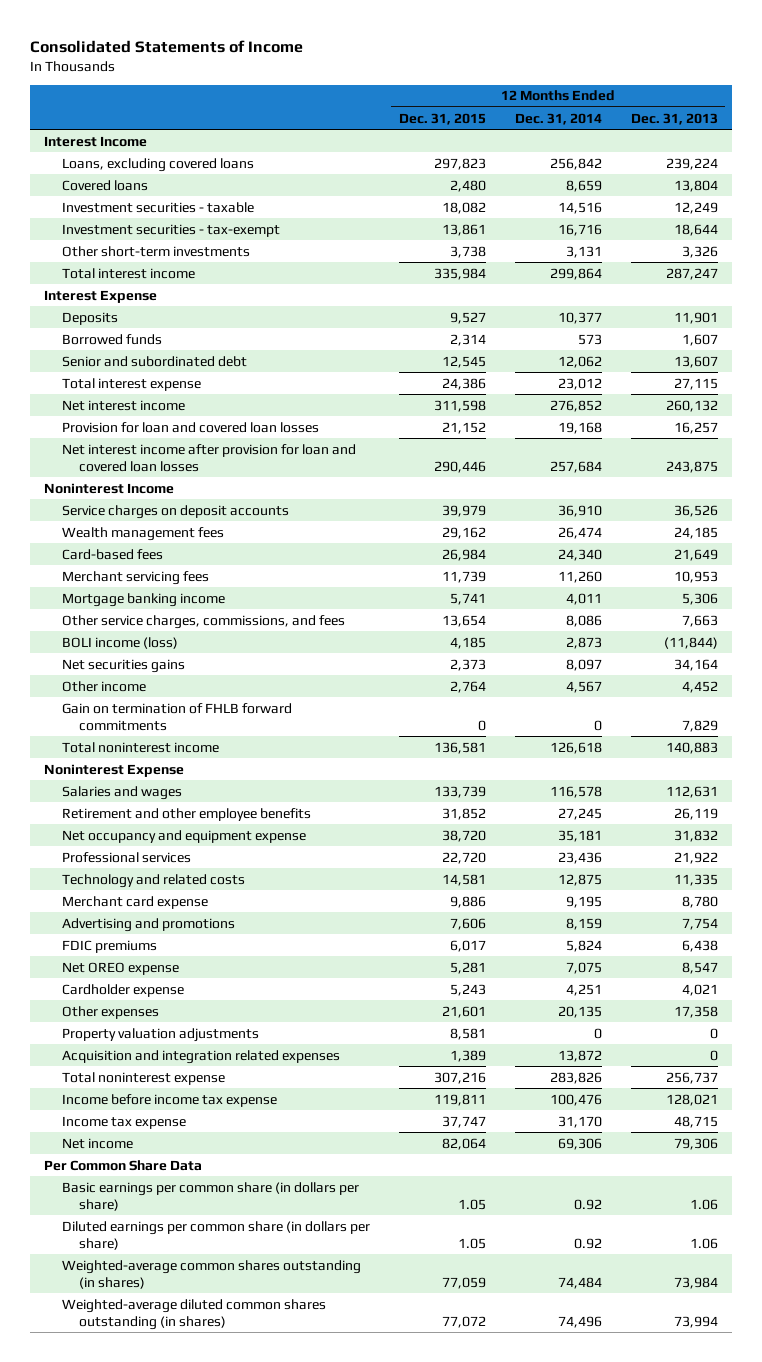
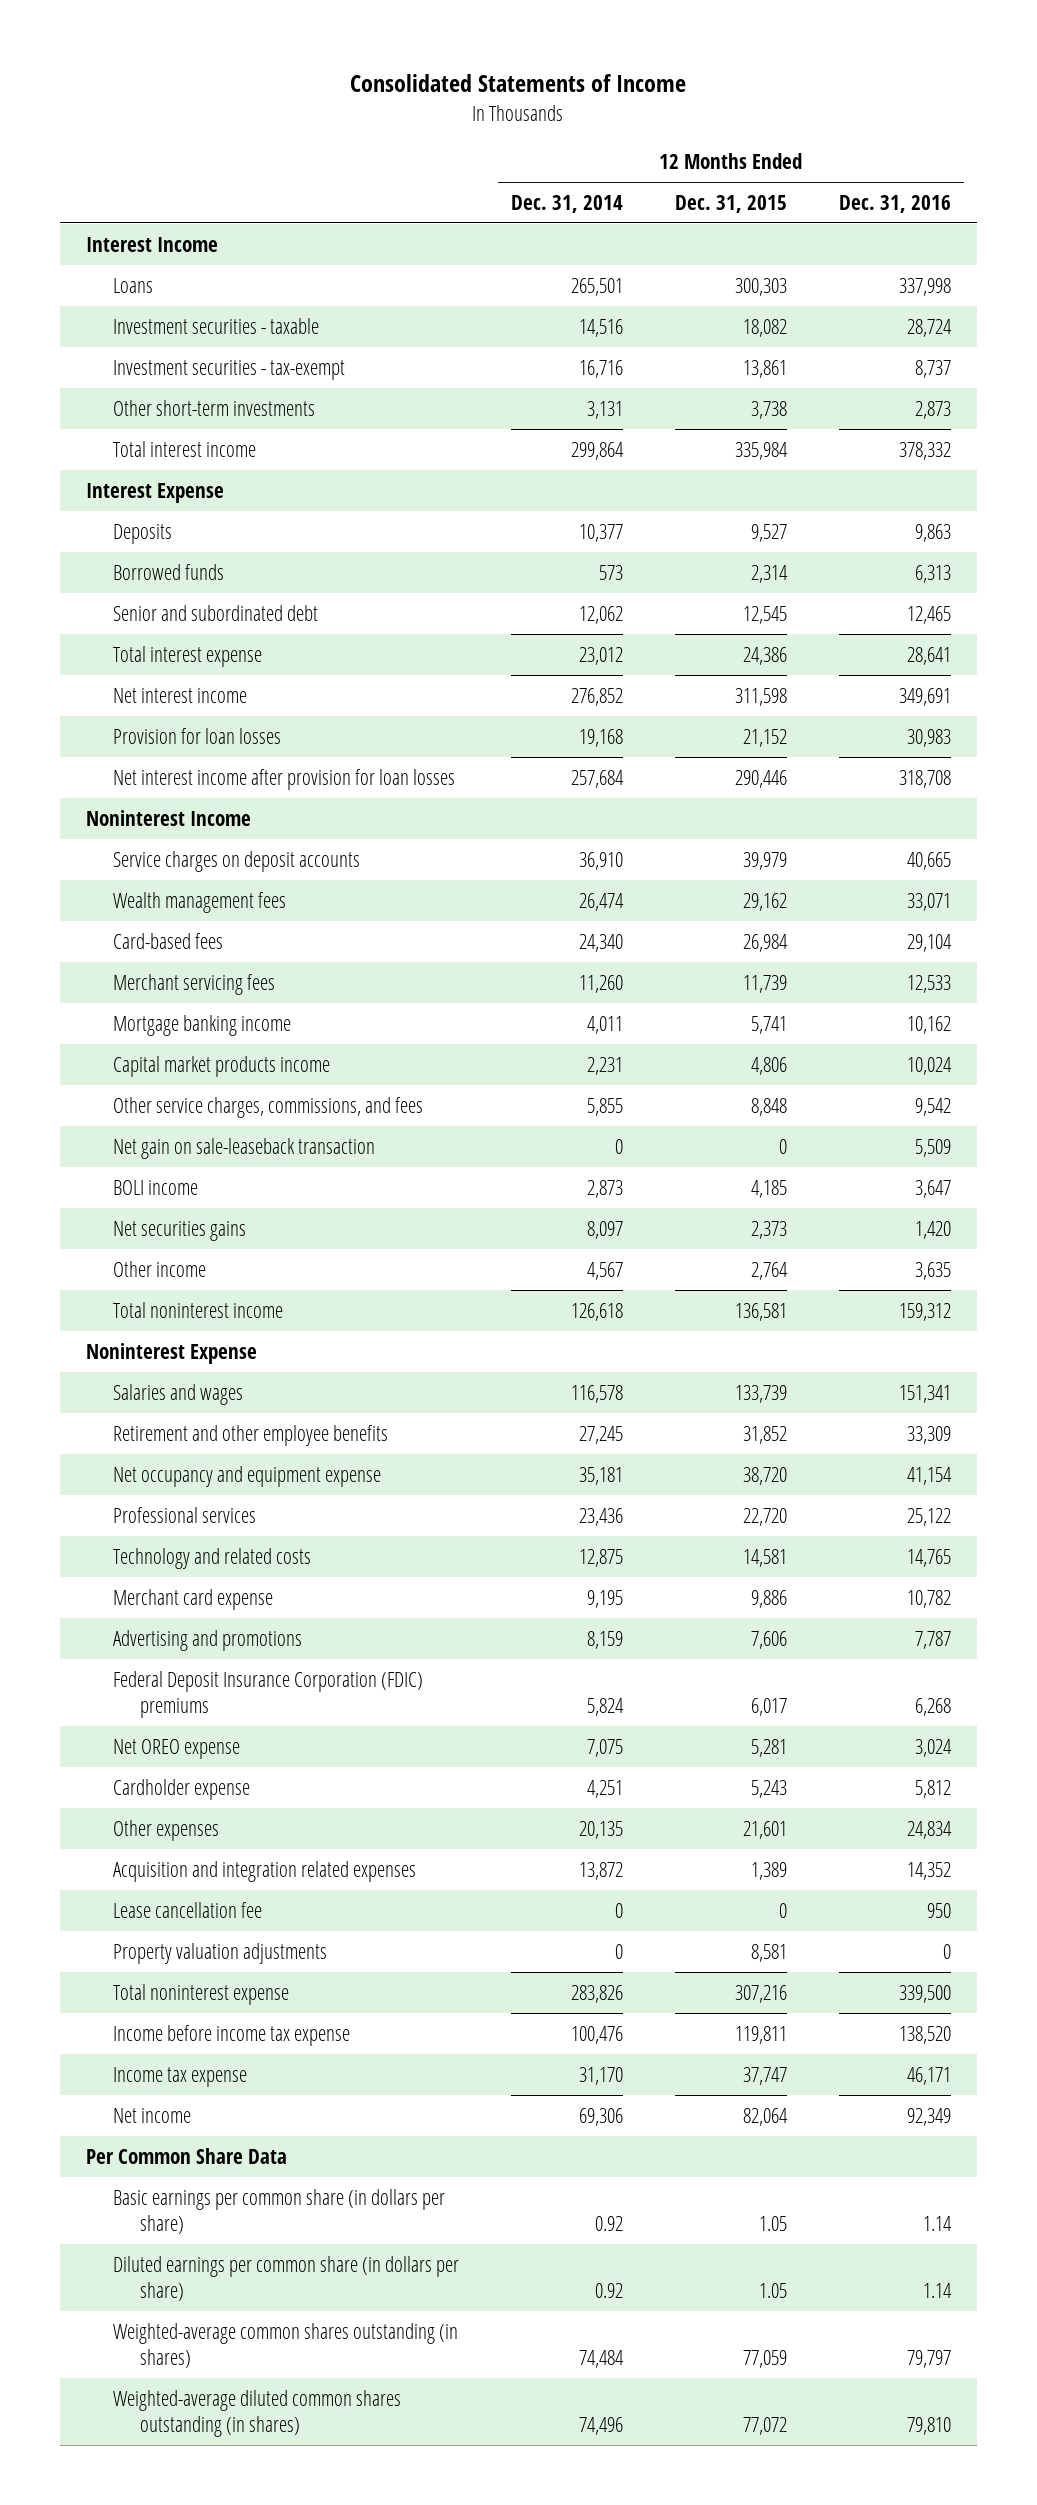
[630,112,718,125] Dec. 31, 2013 -> none
none -> [838,194,951,213] Dec. 31, 2016
[61,179,148,191] Covered loans -> none
[61,157,254,172] Loans, excluding covered loans -> [112,277,153,293] Loans
[433,157,486,170] 297,823 -> [734,277,787,296] 300,303
[549,157,602,170] 256,842 -> [570,277,623,296] 265,501
[61,421,319,433] Provision for loan and covered loan losses -> [112,727,281,744] Provision for loan losses
[61,443,356,472] Net interest income after provision for loan and covered loan losses -> [112,768,455,790] Net interest income after provision for loan losses
none -> [112,1055,330,1077] Capital market products income
[441,614,486,627] 13,654 -> [750,1097,787,1116] 8,848
[565,614,602,627] 8,086 -> [586,1097,623,1116] 5,855
none -> [112,1137,375,1159] Net gain on sale-leaseback transaction
[61,636,178,649] BOLI income (loss) -> [112,1179,198,1195] BOLI income
[61,702,292,731] Gain on termination of FHLB forward commitments -> none
[61,939,157,953] FDIC premiums -> [112,1670,423,1719] Federal Deposit Insurance Corporation (FDIC) premiums
none -> [112,1901,262,1918] Lease cancellation fee
[61,1027,259,1042] Property valuation adjustments -> [112,1942,327,1964] Property valuation adjustments

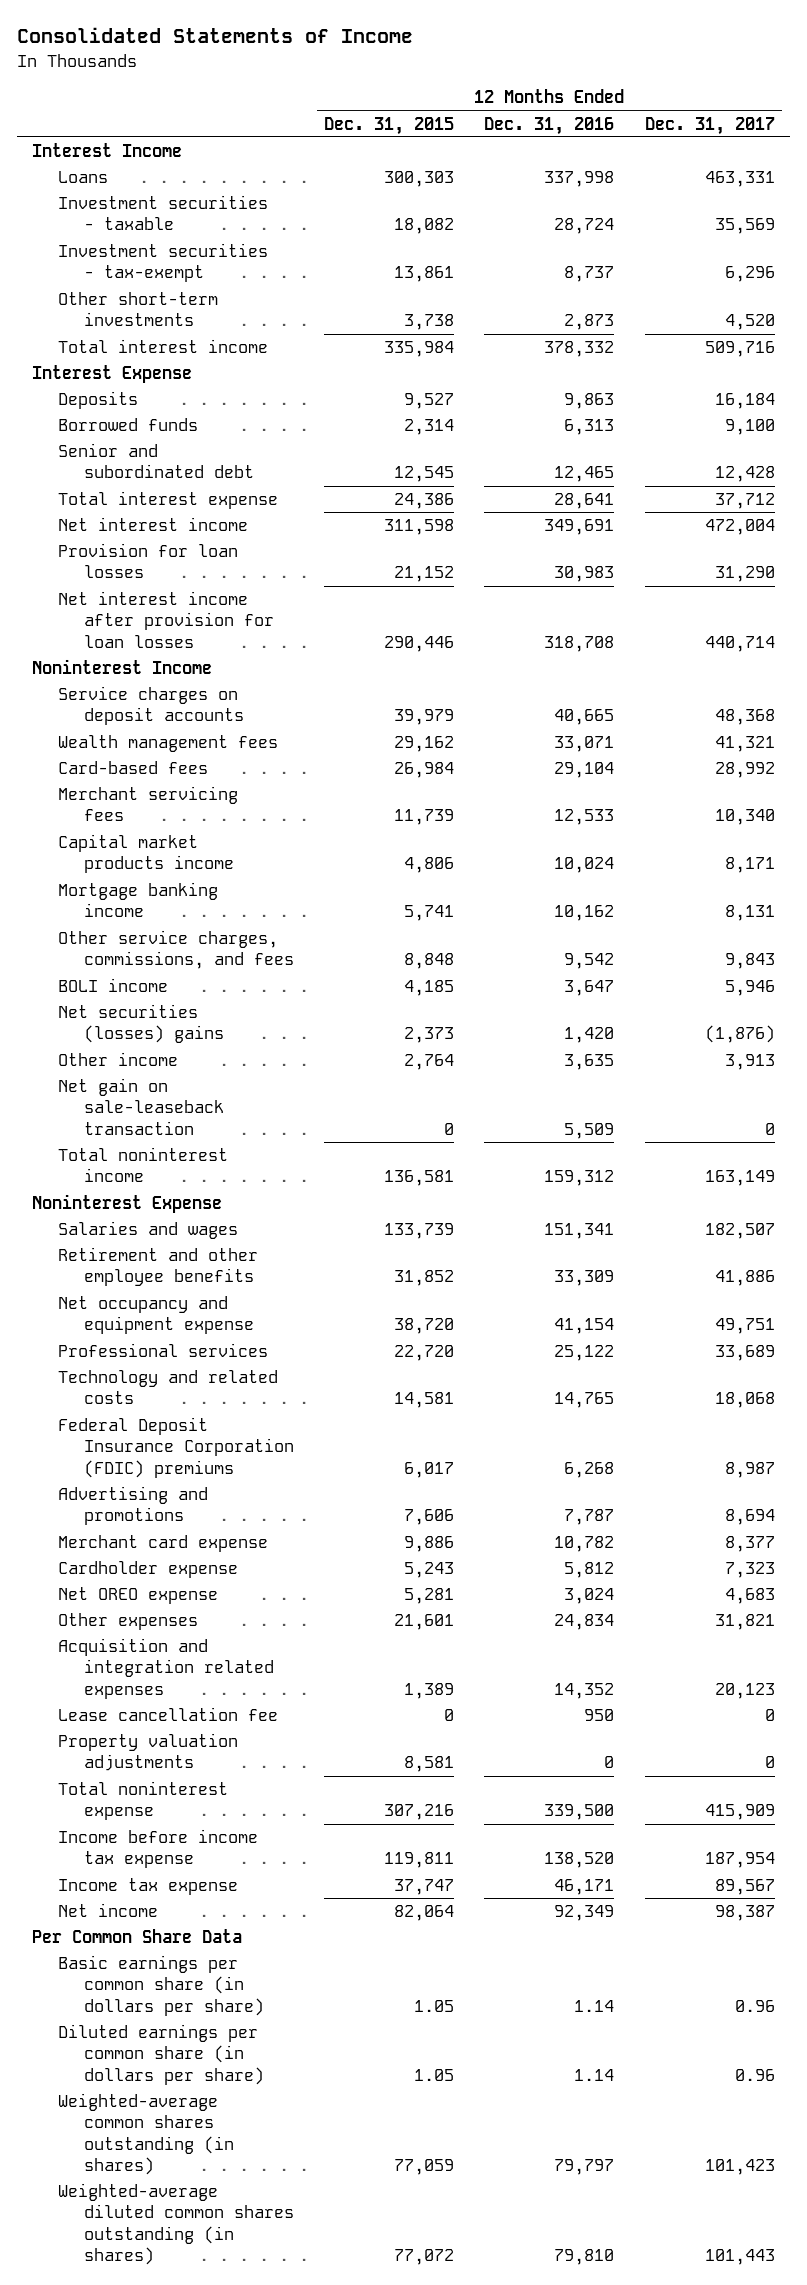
[510,194,623,213] Dec. 31, 2014 -> none
none -> [644,116,775,135] Dec. 31, 2017
[112,1014,291,1036] Mortgage banking income -> [57,882,218,918] Mortgage banking income
[112,1220,246,1241] Net securities gains -> [57,1004,224,1044] Net securities (losses) gains
[112,1137,375,1159] Net gain on sale-leaseback transaction -> [57,1078,224,1135] Net gain on sale-leaseback transaction
[112,1629,302,1651] Advertising and promotions -> [57,1486,208,1526] Advertising and promotions
[112,1588,273,1610] Merchant card expense -> [57,1535,268,1553] Merchant card expense
[112,1738,240,1759] Net OREO expense -> [57,1587,218,1605] Net OREO expense

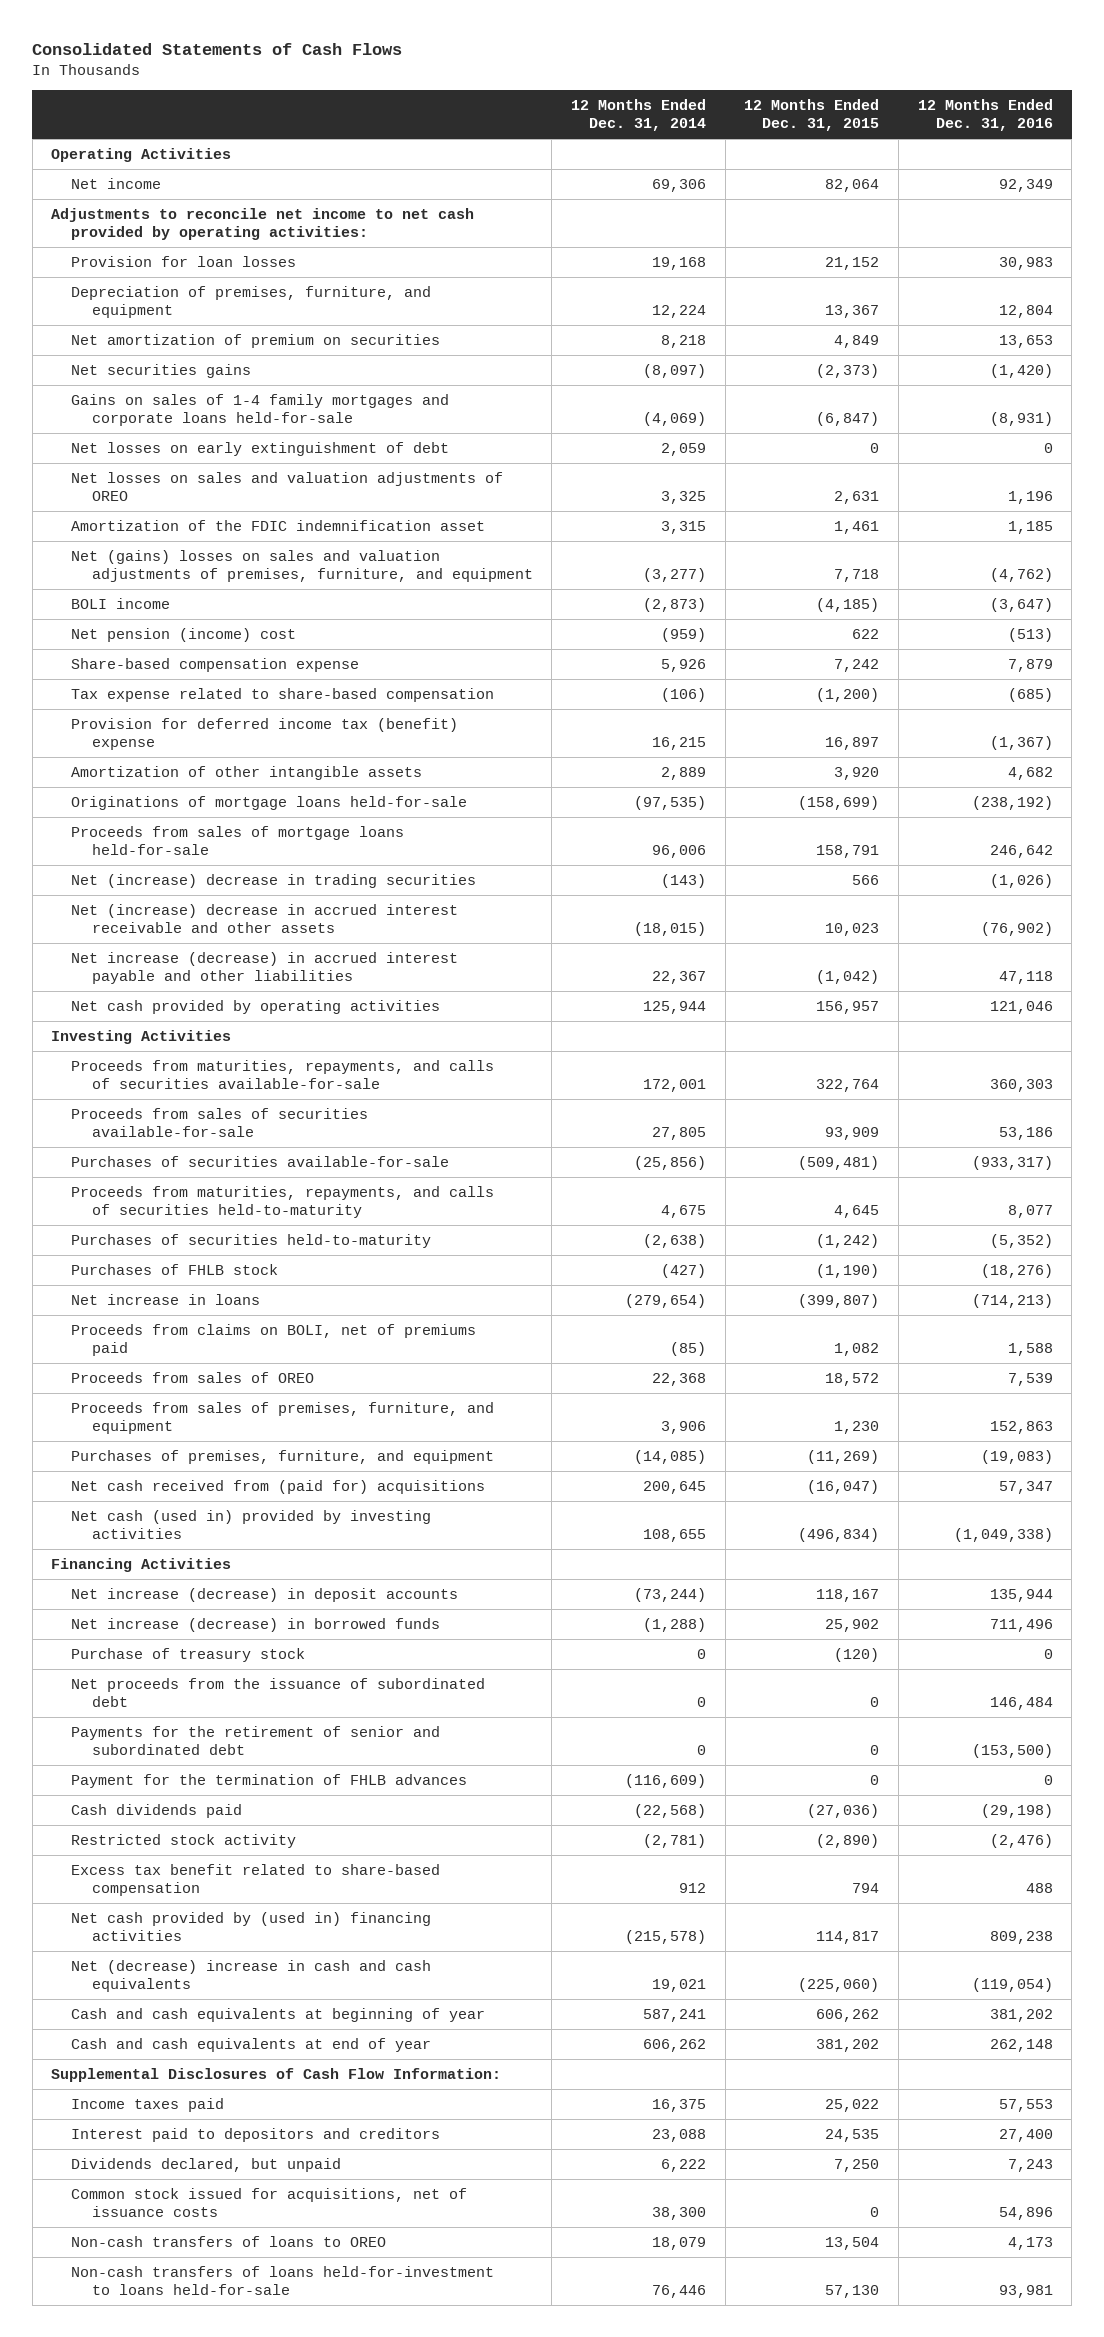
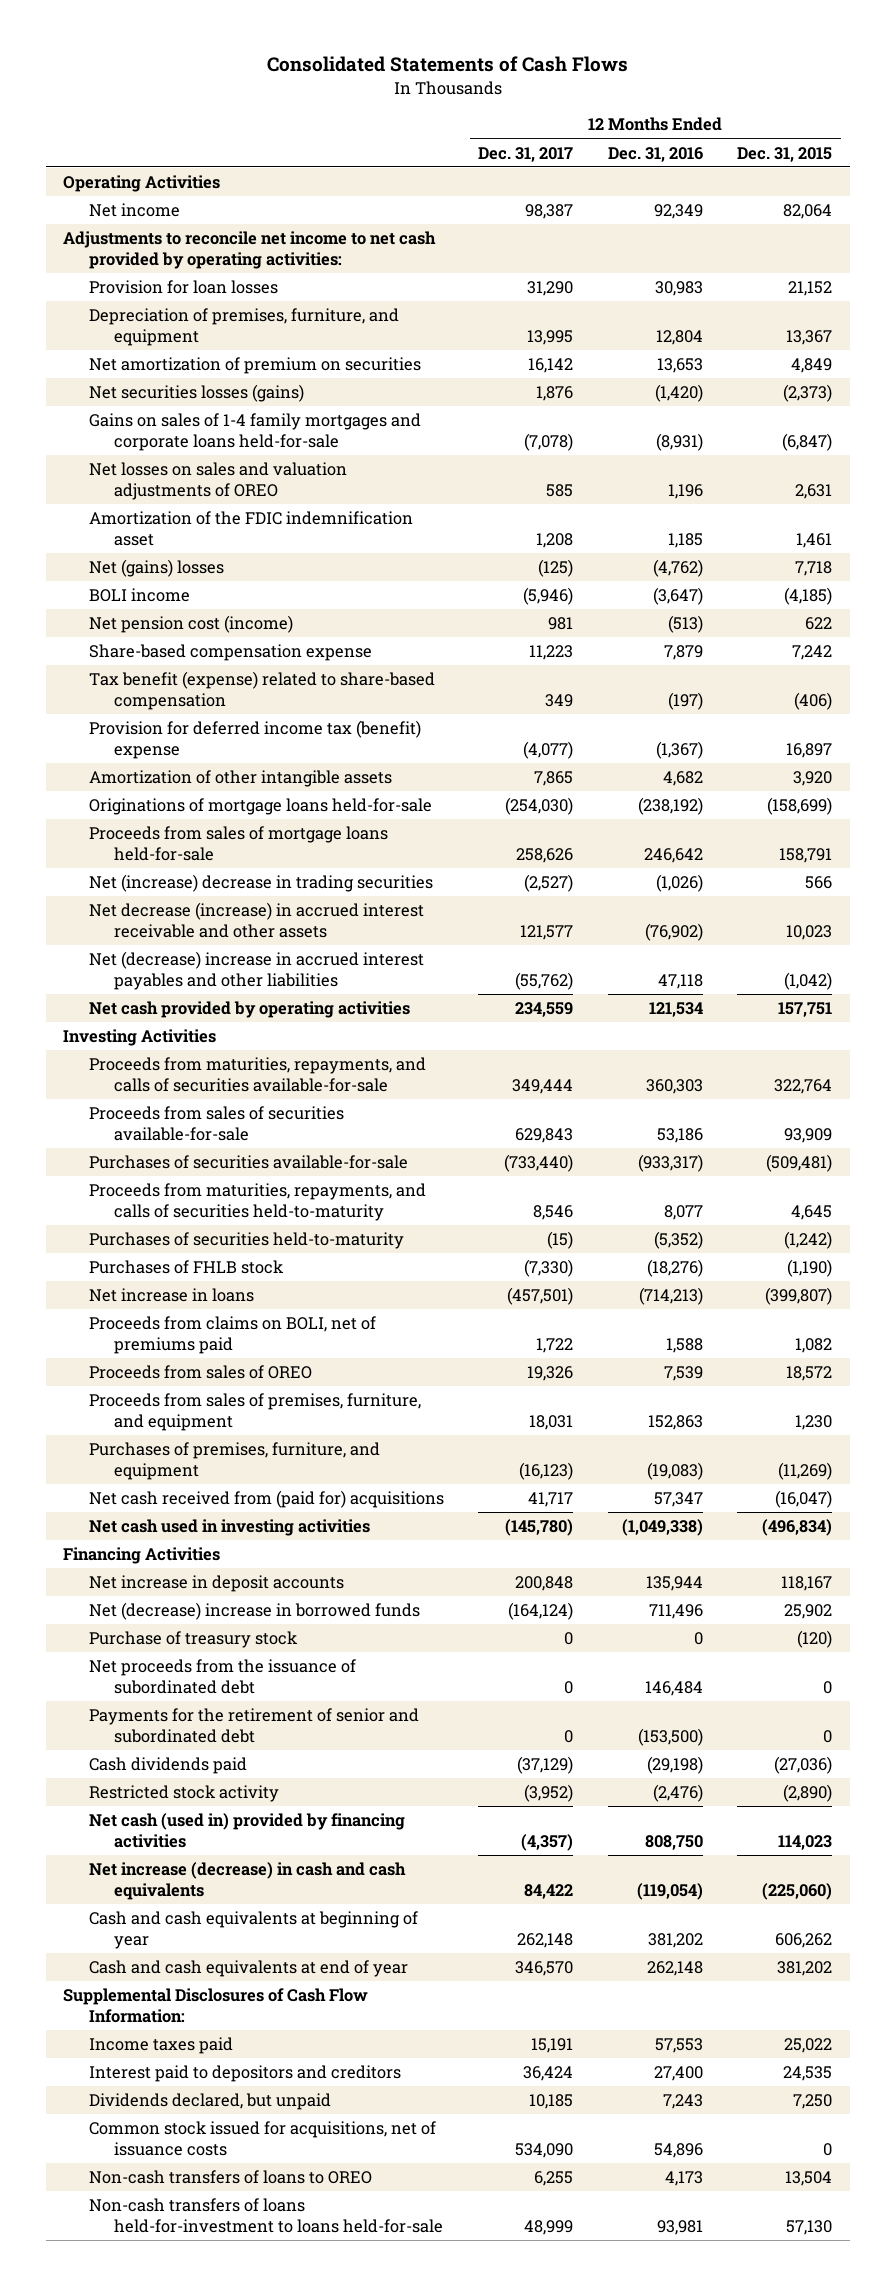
[570,98,706,131] 12 Months Ended Dec. 31, 2014 -> none
none -> [478,146,574,162] Dec. 31, 2017
[71,363,252,378] Net securities gains -> [88,384,304,403] Net securities losses (gains)
[71,441,450,456] Net losses on early extinguishment of debt -> none
[71,549,533,582] Net (gains) losses on sales and valuation adjustments of premises, furniture, and equipment -> [88,559,224,578] Net (gains) losses
[71,627,297,642] Net pension (income) cost -> [88,615,293,634] Net pension cost (income)
[71,687,495,702] Tax expense related to share-based compensation -> [88,671,435,710] Tax benefit (expense) related to share-based compensation
[816,687,880,702] (1,200) -> [794,691,833,710] (406)
[1007,687,1053,702] (685) -> [667,691,703,710] (197)
[71,903,459,933] Net (increase) decrease in accrued interest receivable and other assets -> [88,902,424,938] Net decrease (increase) in accrued interest receivable and other assets
[71,951,459,984] Net increase (decrease) in accrued interest payable and other liabilities -> [88,951,424,990] Net (decrease) increase in accrued interest payables and other liabilities
[816,1000,880,1014] 156,957 -> [778,1002,833,1018] 157,751
[989,1000,1053,1014] 121,046 -> [648,1002,703,1018] 121,534
[71,1509,432,1539] Net cash (used in) provided by investing activities -> [88,1519,370,1537] Net cash used in investing activities
[71,1587,459,1602] Net increase (decrease) in deposit accounts -> [88,1575,344,1593] Net increase in deposit accounts
[71,1617,441,1632] Net increase (decrease) in borrowed funds -> [88,1602,420,1621] Net (decrease) increase in borrowed funds
[71,1773,468,1788] Payment for the termination of FHLB advances -> none
[71,1863,441,1896] Excess tax benefit related to share-based compensation -> none
[71,1911,432,1941] Net cash provided by (used in) financing activities -> [88,1813,405,1848] Net cash (used in) provided by financing activities
[816,1930,880,1944] 114,817 -> [778,1834,833,1850] 114,023
[989,1930,1053,1944] 809,238 -> [644,1834,703,1850] 808,750
[71,1959,432,1992] Net (decrease) increase in cash and cash equivalents -> [88,1862,406,1900] Net increase (decrease) in cash and cash equivalents

